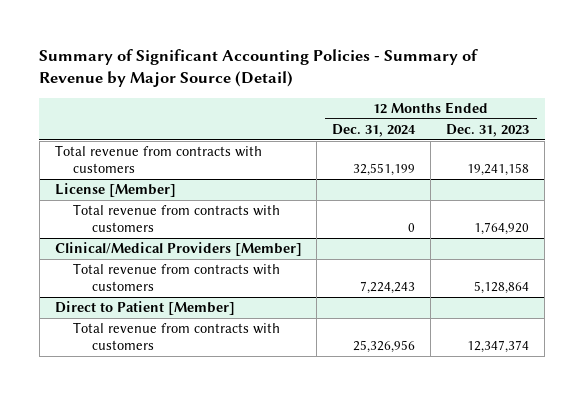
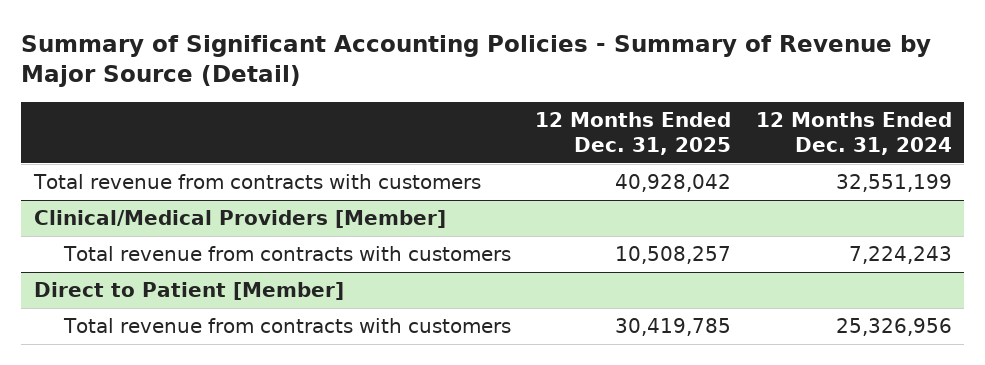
[446,123,530,137] Dec. 31, 2023 -> none
none -> [535,111,732,155] 12 Months Ended Dec. 31, 2025
[54,183,176,198] License [Member] -> none
[73,204,281,233] Total revenue from contracts with customers -> none

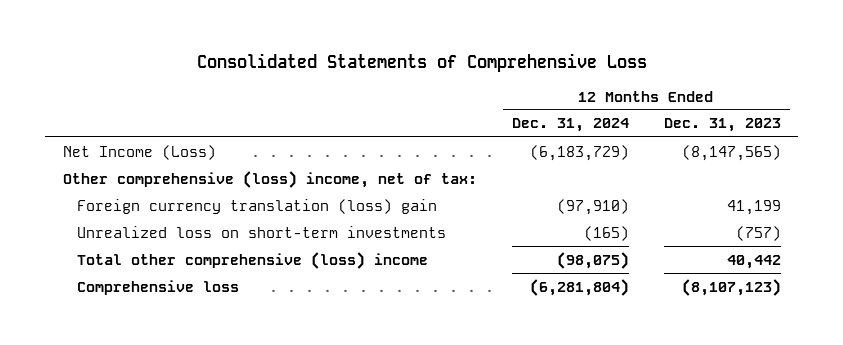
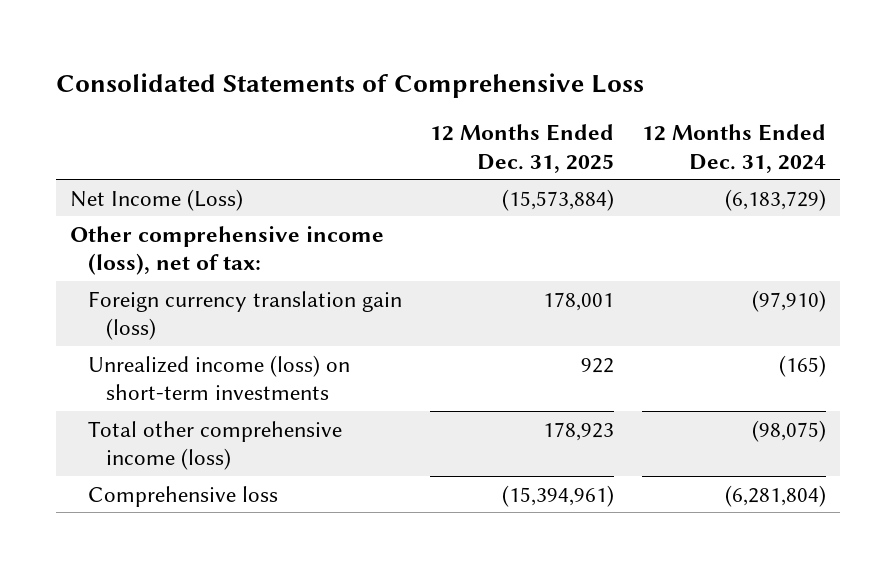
[663,118,781,133] Dec. 31, 2023 -> none
none -> [430,124,615,173] 12 Months Ended Dec. 31, 2025
[62,170,477,188] Other comprehensive (loss) income, net of tax: -> [70,225,385,275] Other comprehensive income (loss), net of tax:
[76,198,437,214] Foreign currency translation (loss) gain -> [88,290,403,340] Foreign currency translation gain (loss)
[76,225,446,238] Unrealized loss on short-term investments -> [88,354,351,400] Unrealized income (loss) on short-term investments
[76,251,428,269] Total other comprehensive (loss) income -> [88,420,343,470] Total other comprehensive income (loss)

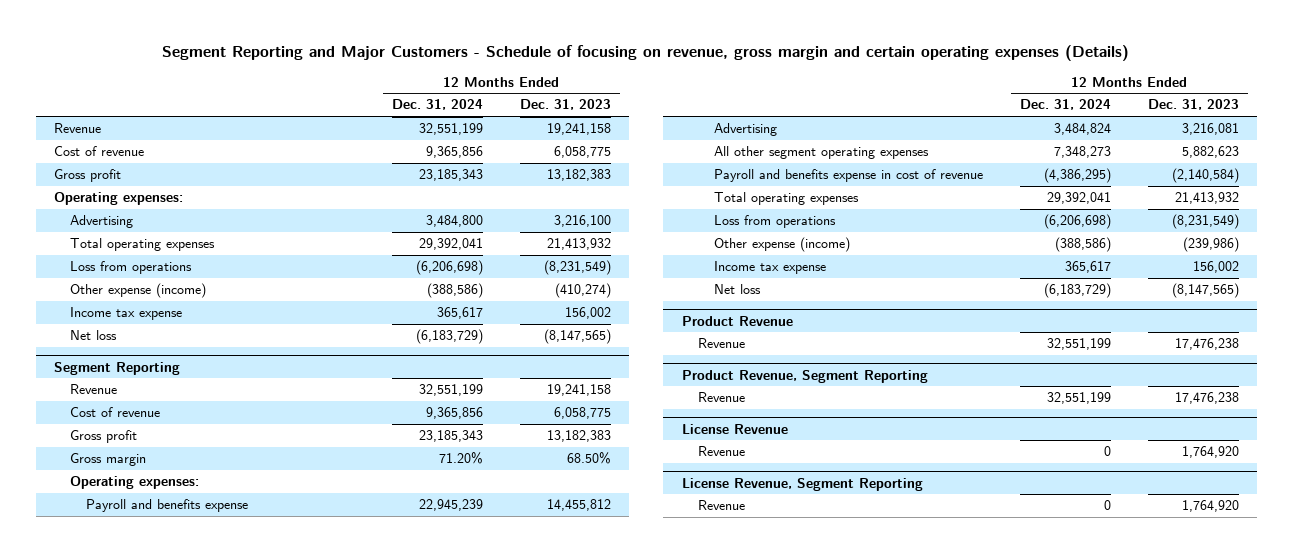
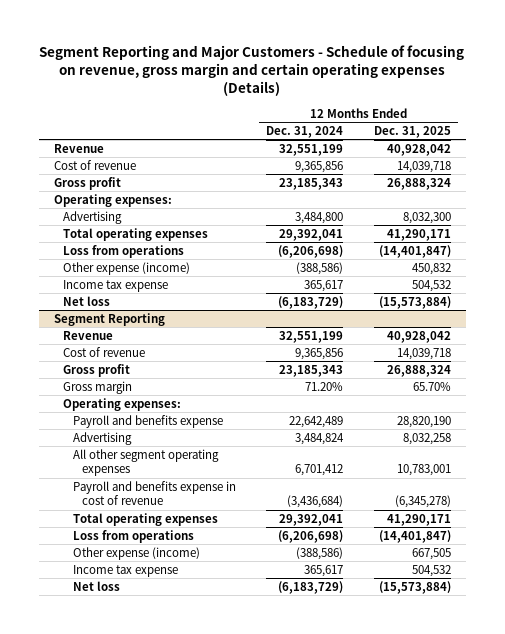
[519,99,611,111] Dec. 31, 2023 -> none
none -> [373,126,451,139] Dec. 31, 2025
[419,499,484,512] 22,945,239 -> [289,415,344,428] 22,642,489
[1053,146,1111,159] 7,348,273 -> [295,464,344,477] 6,701,412
[1043,168,1111,184] (4,386,295) -> [287,495,344,509] (3,436,684)
[681,315,793,326] Product Revenue -> none
[697,338,745,349] Revenue -> none
[681,369,928,383] Product Revenue, Segment Reporting -> none
[697,392,745,403] Revenue -> none
[681,423,788,434] License Revenue -> none
[697,446,745,457] Revenue -> none
[681,477,923,491] License Revenue, Segment Reporting -> none
[697,500,745,511] Revenue -> none

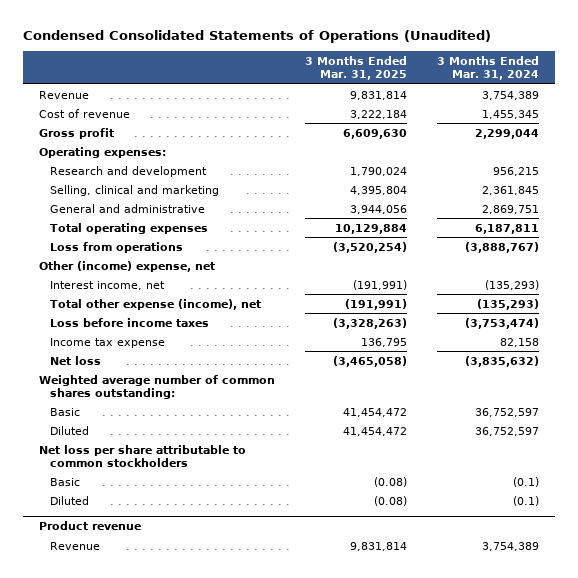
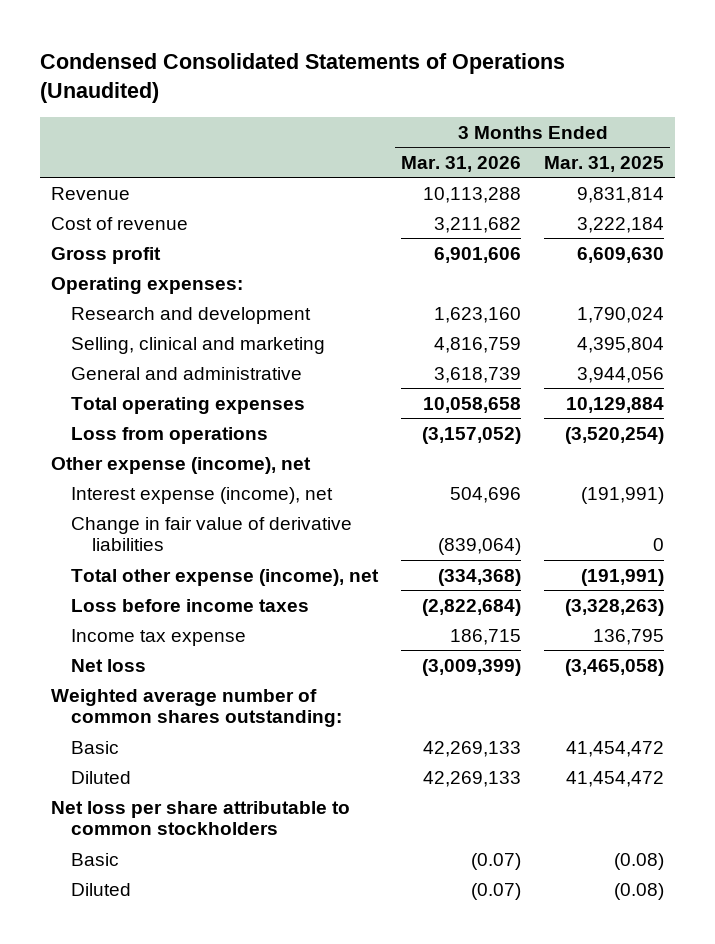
[437,56,540,80] 3 Months Ended Mar. 31, 2024 -> none
none -> [401,155,522,172] Mar. 31, 2026
[38,260,215,272] Other (income) expense, net -> [51,456,312,474] Other expense (income), net
[49,280,165,290] Interest income, net -> [71,486,334,504] Interest expense (income), net
none -> [71,516,353,552] Change in fair value of derivative liabilities
[38,521,141,531] Product revenue -> none
[49,541,100,550] Revenue -> none

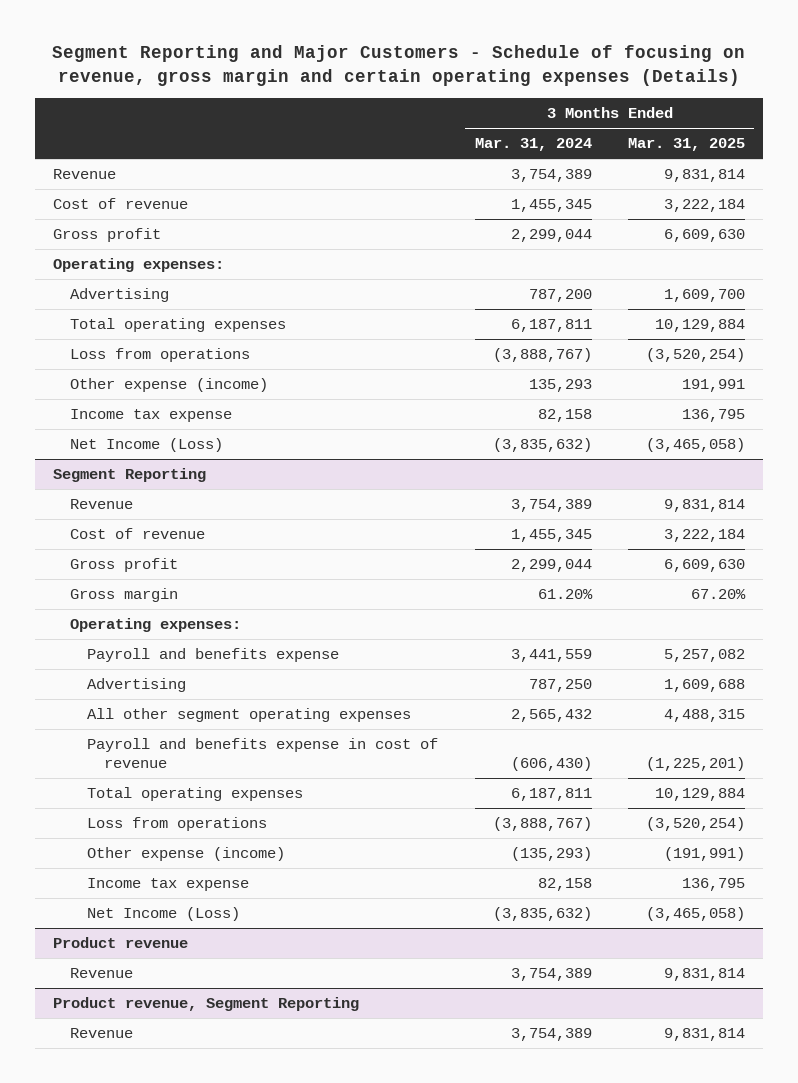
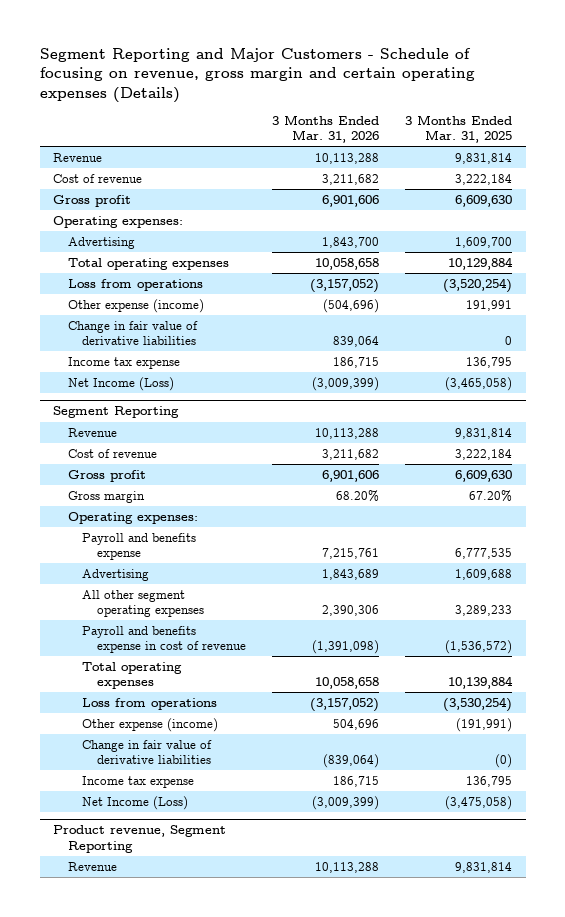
[474,138,592,152] Mar. 31, 2024 -> none
none -> [272,115,380,144] 3 Months Ended Mar. 31, 2026
none -> [67,320,198,345] Change in fair value of derivative liabilities
[663,649,745,663] 5,257,082 -> [455,547,513,559] 6,777,535
[663,709,745,723] 4,488,315 -> [455,604,513,616] 3,289,233
[645,757,745,772] (1,225,201) -> [445,639,513,654] (1,536,572)
[654,788,745,802] 10,129,884 -> [448,675,514,689] 10,139,884
[645,817,745,832] (3,520,254) -> [443,696,513,712] (3,530,254)
none -> [82,739,213,764] Change in fair value of derivative liabilities
[52,937,188,949] Product revenue -> none
[69,968,133,979] Revenue -> none
[645,907,745,922] (3,465,058) -> [445,795,513,810] (3,475,058)

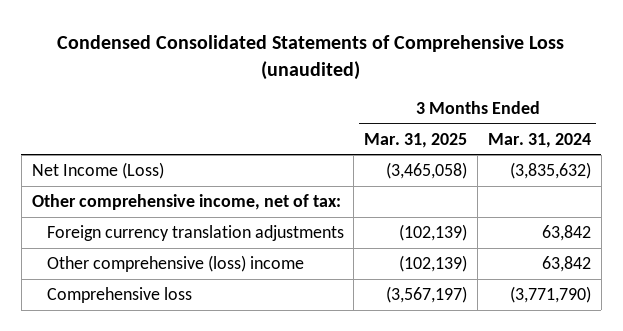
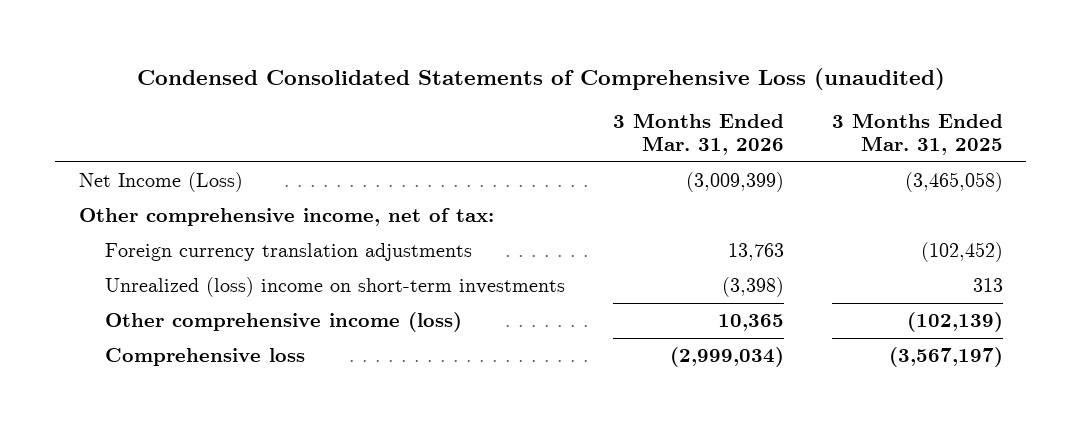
[487,132,591,148] Mar. 31, 2024 -> none
none -> [612,113,784,155] 3 Months Ended Mar. 31, 2026
[399,223,468,241] (102,139) -> [920,242,1003,263] (102,452)
none -> [104,277,565,298] Unrealized (loss) income on short-term investments
[46,254,304,272] Other comprehensive (loss) income -> [104,312,462,333] Other comprehensive income (loss)

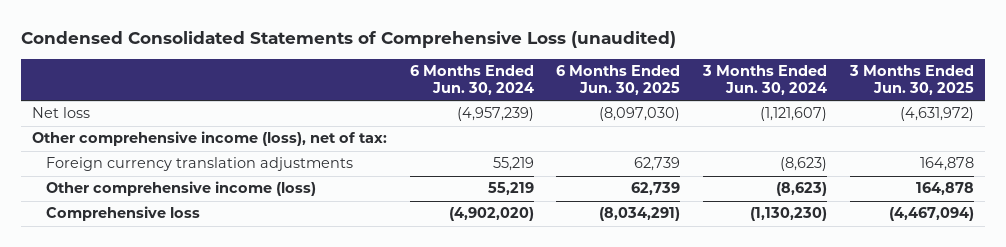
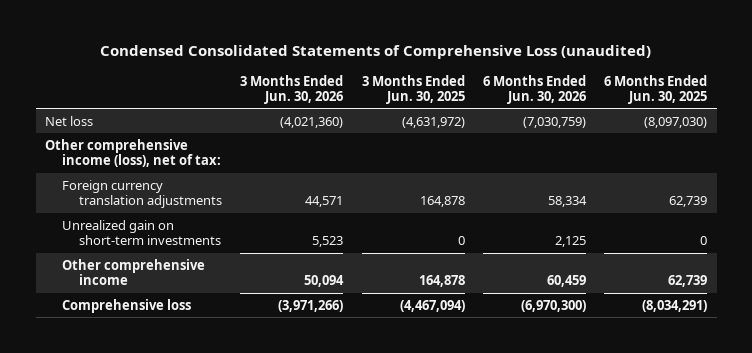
[409,65,534,95] 6 Months Ended Jun. 30, 2024 -> none
[702,65,828,95] 3 Months Ended Jun. 30, 2024 -> none
none -> [240,74,344,104] 3 Months Ended Jun. 30, 2026
none -> [483,74,587,104] 6 Months Ended Jun. 30, 2026
none -> [61,219,221,246] Unrealized gain on short-term investments
[45,181,316,197] Other comprehensive income (loss) -> [61,258,205,286] Other comprehensive income

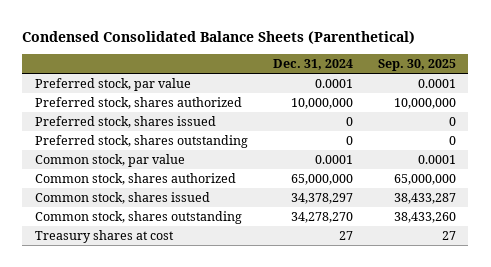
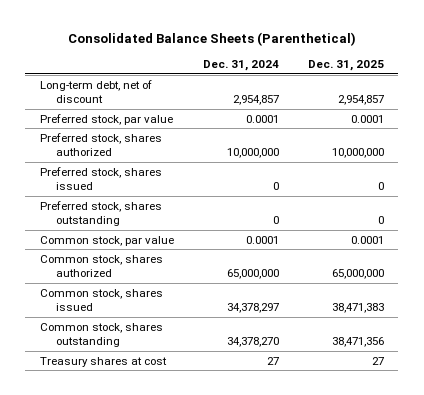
[22,30,416,44] Condensed Consolidated Balance Sheets (Parenthetical) -> [67,32,356,47] Consolidated Balance Sheets (Parenthetical)
[377,59,456,72] Sep. 30, 2025 -> none
none -> [307,60,384,72] Dec. 31, 2025
none -> [39,79,152,104] Long-term debt, net of discount
[290,212,353,224] 34,278,270 -> [226,337,279,348] 34,378,270

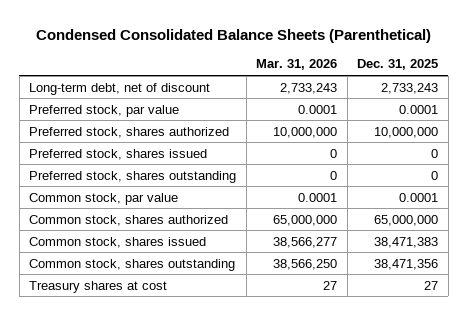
[67,32,356,47] Consolidated Balance Sheets (Parenthetical) -> [35,28,431,43] Condensed Consolidated Balance Sheets (Parenthetical)
[202,60,279,72] Dec. 31, 2024 -> none
none -> [256,59,338,71] Mar. 31, 2026
[337,95,384,106] 2,954,857 -> [381,82,439,94] 2,733,243

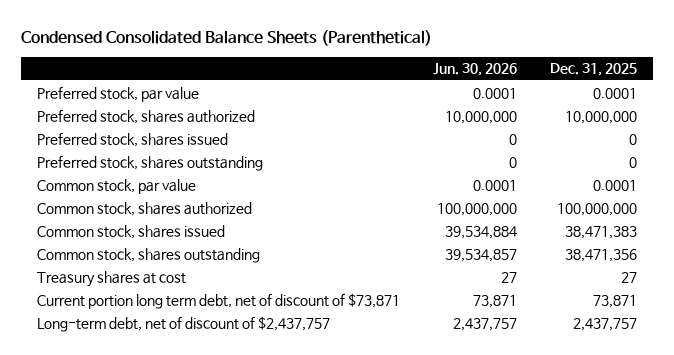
[256,59,338,71] Mar. 31, 2026 -> none
none -> [433,63,518,77] Jun. 30, 2026
[29,82,211,95] Long-term debt, net of discount -> none
[374,214,439,226] 65,000,000 -> [556,202,637,216] 100,000,000
none -> [37,292,401,309] Current portion long term debt, net of discount of $73,871
none -> [37,315,331,332] Long-term debt, net of discount of $2,437,757

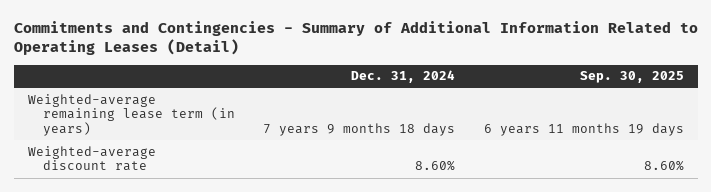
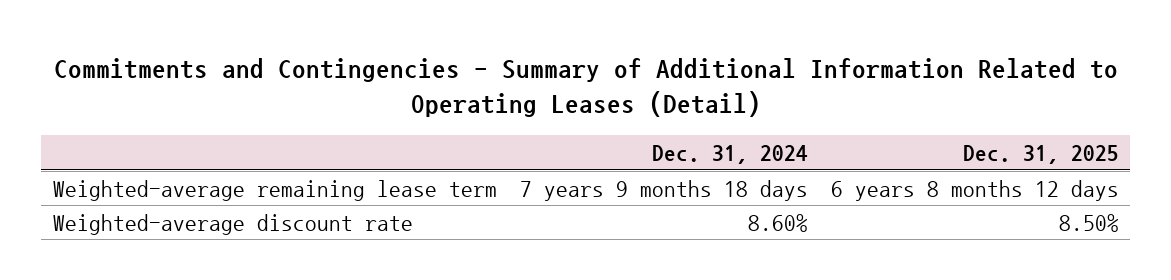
[579,71,684,84] Sep. 30, 2025 -> none
none -> [962,144,1119,164] Dec. 31, 2025
[27,93,236,137] Weighted-average remaining lease term (in years) -> [52,179,497,201] Weighted-average remaining lease term

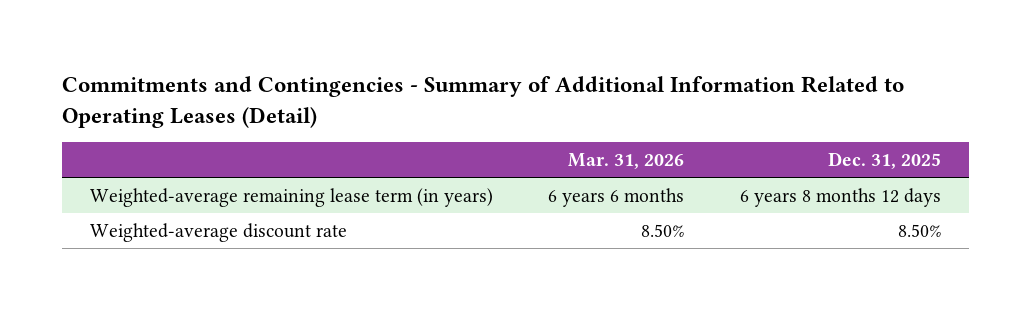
[651,144,808,164] Dec. 31, 2024 -> none
none -> [568,153,685,170] Mar. 31, 2026
[52,179,497,201] Weighted-average remaining lease term -> [89,187,493,207] Weighted-average remaining lease term (in years)

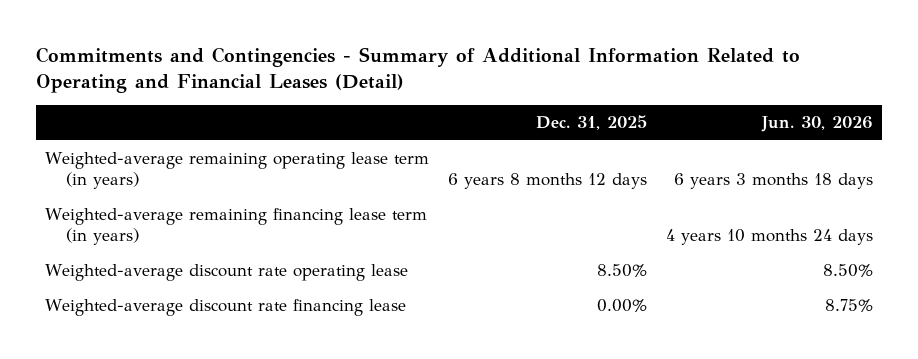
[62,76,905,128] Commitments and Contingencies - Summary of Additional Information Related to Operating Leases (Detail) -> [35,46,800,94] Commitments and Contingencies - Summary of Additional Information Related to Operating and Financial Leases (Detail)
[568,153,685,170] Mar. 31, 2026 -> none
none -> [760,116,873,133] Jun. 30, 2026
[89,187,493,207] Weighted-average remaining lease term (in years) -> [45,152,430,190] Weighted-average remaining operating lease term (in years)
none -> [45,208,428,246] Weighted-average remaining financing lease term (in years)
[89,222,347,242] Weighted-average discount rate -> [45,264,409,282] Weighted-average discount rate operating lease
none -> [45,299,407,317] Weighted-average discount rate financing lease

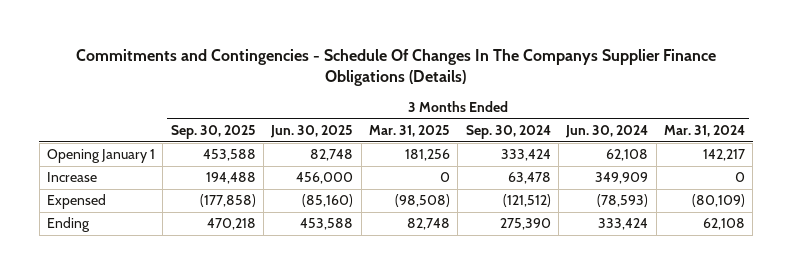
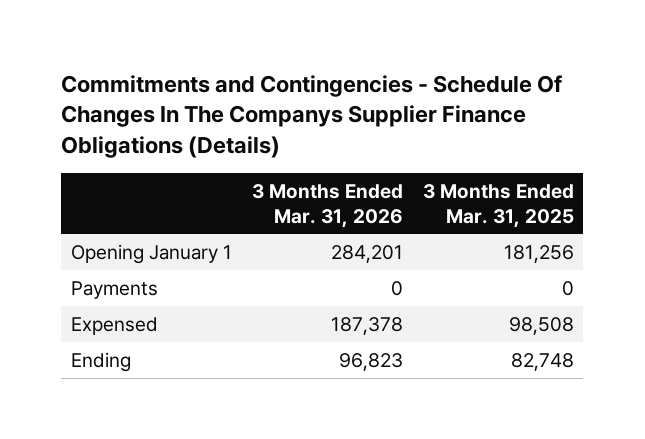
[170,125,256,140] Sep. 30, 2025 -> none
[270,125,354,139] Jun. 30, 2025 -> none
[465,125,551,140] Sep. 30, 2024 -> none
[565,125,649,139] Jun. 30, 2024 -> none
[664,125,746,138] Mar. 31, 2024 -> none
none -> [251,183,403,228] 3 Months Ended Mar. 31, 2026
[46,172,97,183] Increase -> [71,280,159,299] Payments
[394,194,450,208] (98,508) -> [508,316,574,335] 98,508

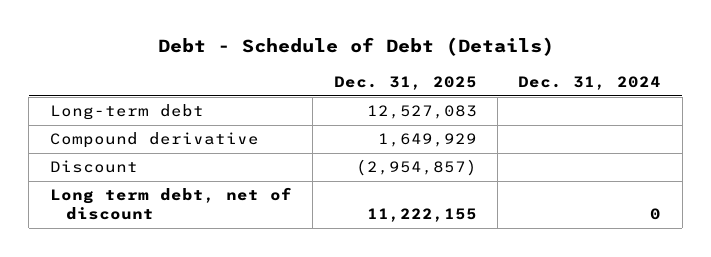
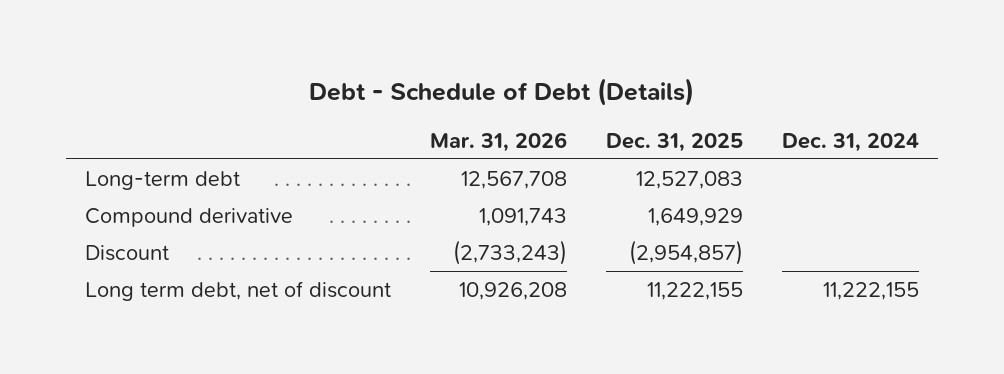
none -> [430,131,568,152] Mar. 31, 2026
[650,207,662,220] 0 -> [822,282,919,301] 11,222,155

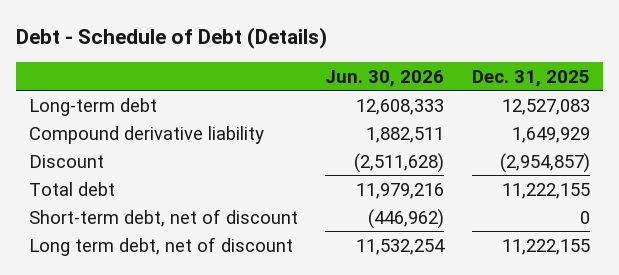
[430,131,568,152] Mar. 31, 2026 -> none
[781,132,919,152] Dec. 31, 2024 -> none
none -> [325,69,445,87] Jun. 30, 2026
[85,208,294,228] Compound derivative -> [29,125,265,144] Compound derivative liability
none -> [29,181,116,196] Total debt
none -> [29,208,299,227] Short-term debt, net of discount

